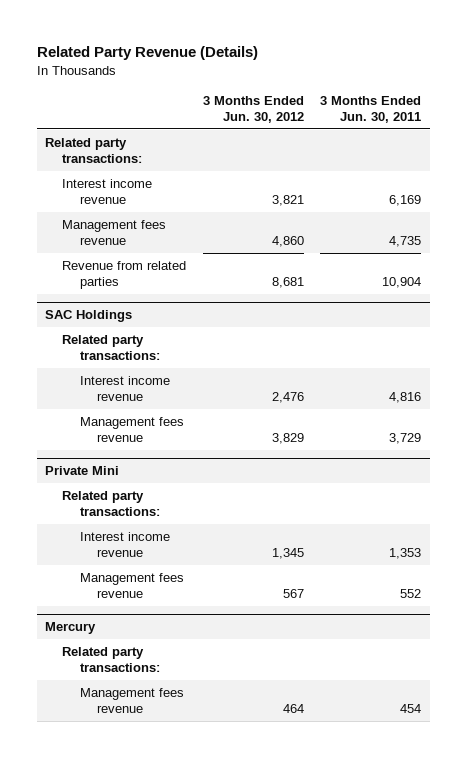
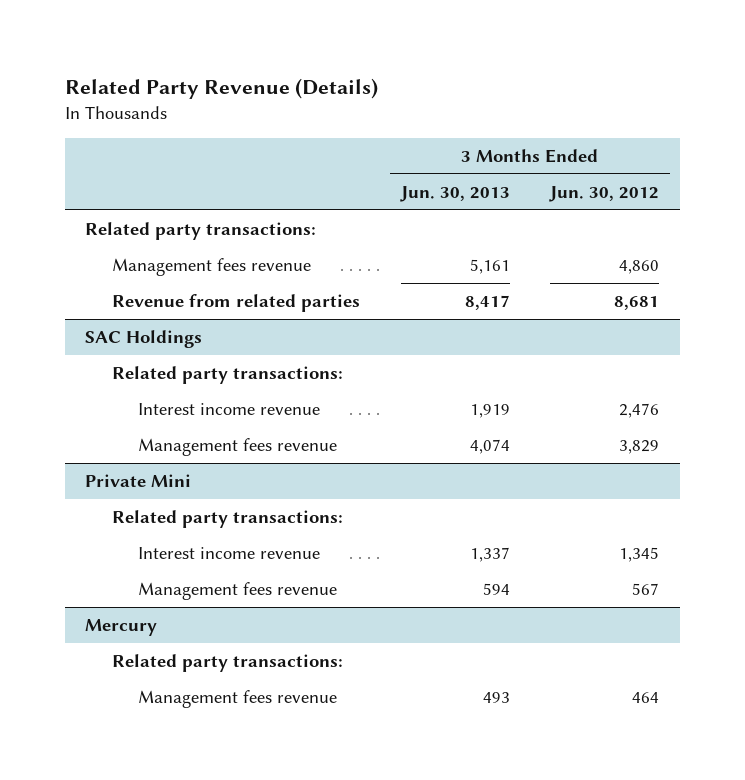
[320,95,422,123] 3 Months Ended Jun. 30, 2011 -> none
none -> [399,185,510,202] Jun. 30, 2013
[62,178,153,205] Interest income revenue -> none

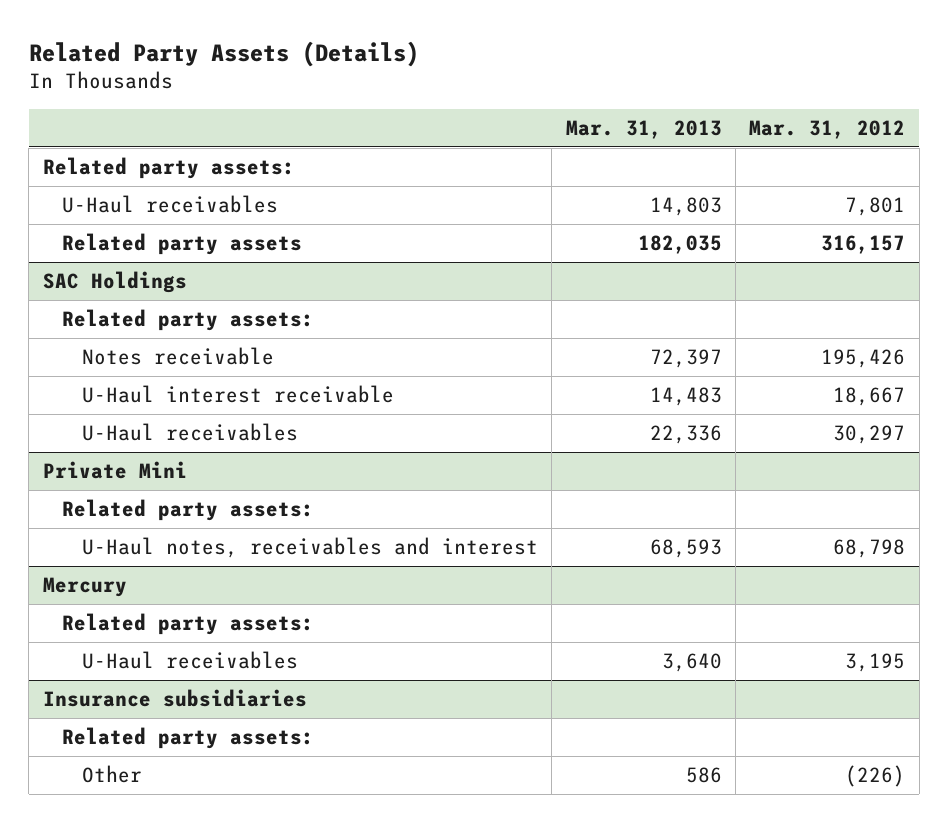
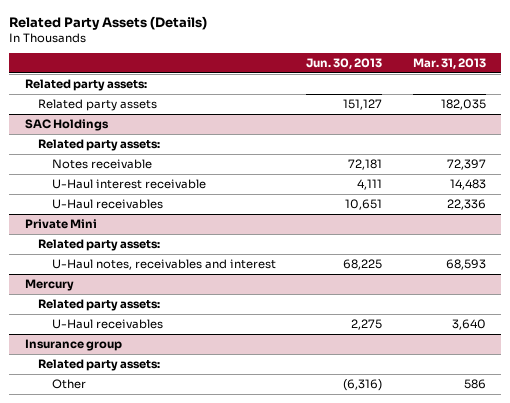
[749,120,906,140] Mar. 31, 2012 -> none
none -> [306,58,383,70] Jun. 30, 2013
[62,195,279,214] U-Haul receivables -> none
[42,689,307,708] Insurance subsidiaries -> none
none -> [24,338,122,351] Insurance group

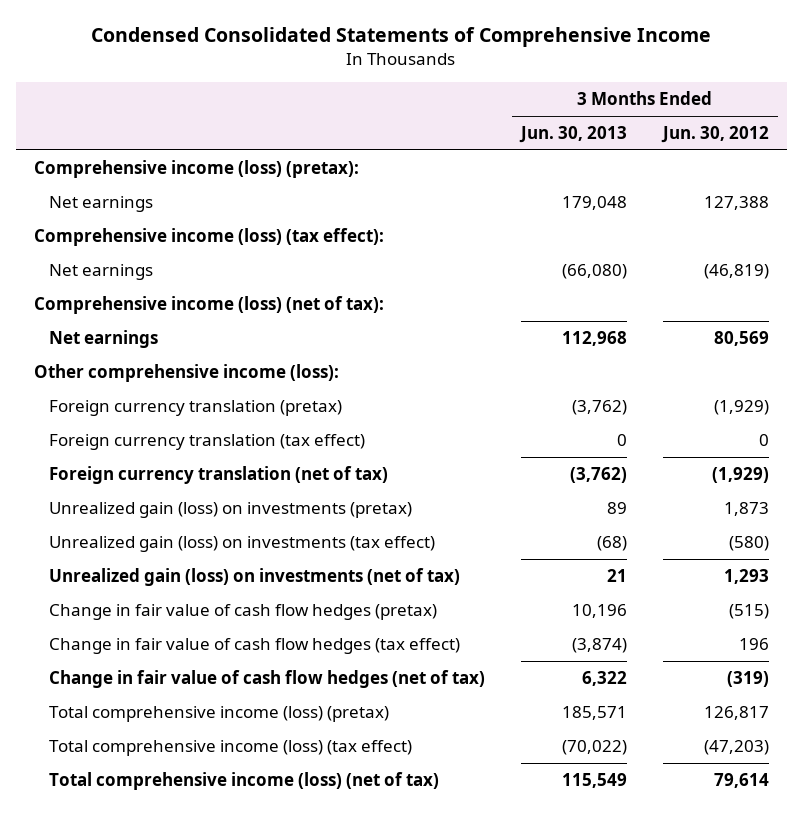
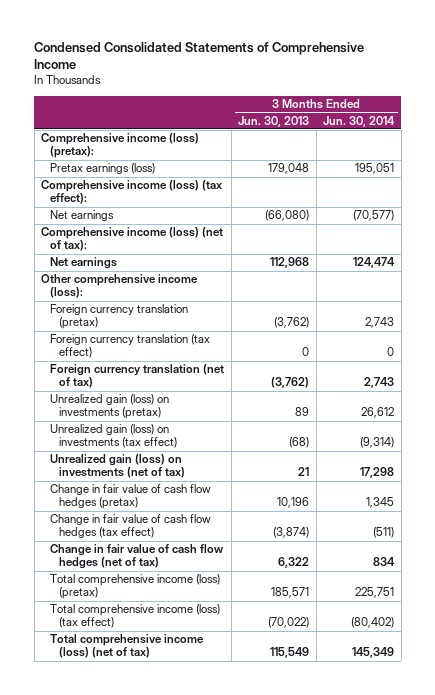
[661,126,770,144] Jun. 30, 2012 -> none
none -> [323,115,396,127] Jun. 30, 2014
[48,195,153,212] Net earnings -> [50,163,156,175] Pretax earnings (loss)

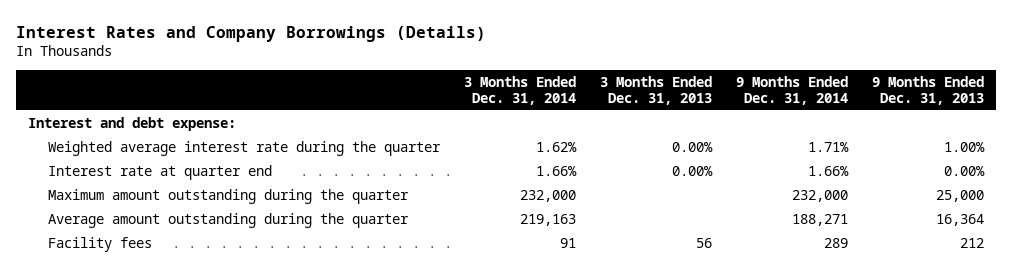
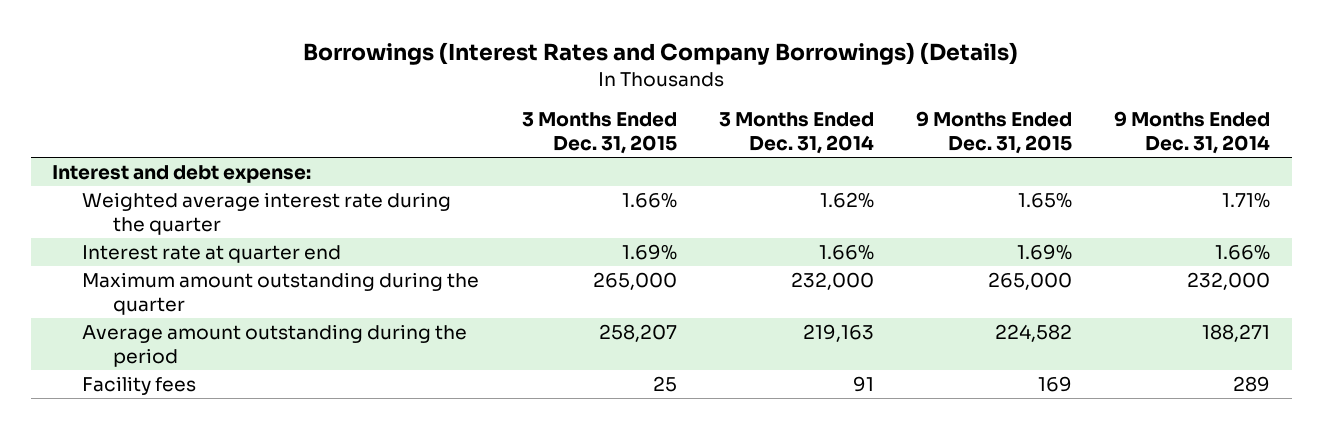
[16,25,487,42] Interest Rates and Company Borrowings (Details) -> [303,42,1019,66] Borrowings (Interest Rates and Company Borrowings) (Details)
[599,75,712,106] 3 Months Ended Dec. 31, 2013 -> none
[872,75,985,106] 9 Months Ended Dec. 31, 2013 -> none
none -> [521,112,677,154] 3 Months Ended Dec. 31, 2015
none -> [916,111,1073,154] 9 Months Ended Dec. 31, 2015
[47,212,409,228] Average amount outstanding during the quarter -> [82,324,468,367] Average amount outstanding during the period

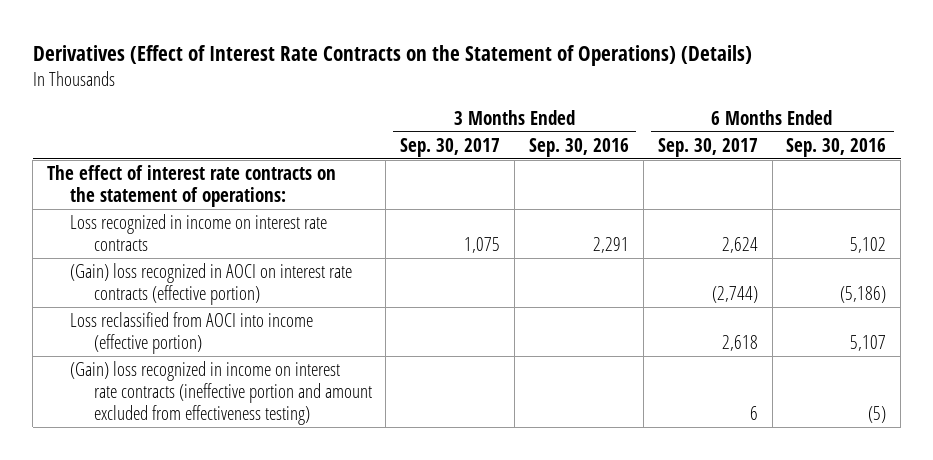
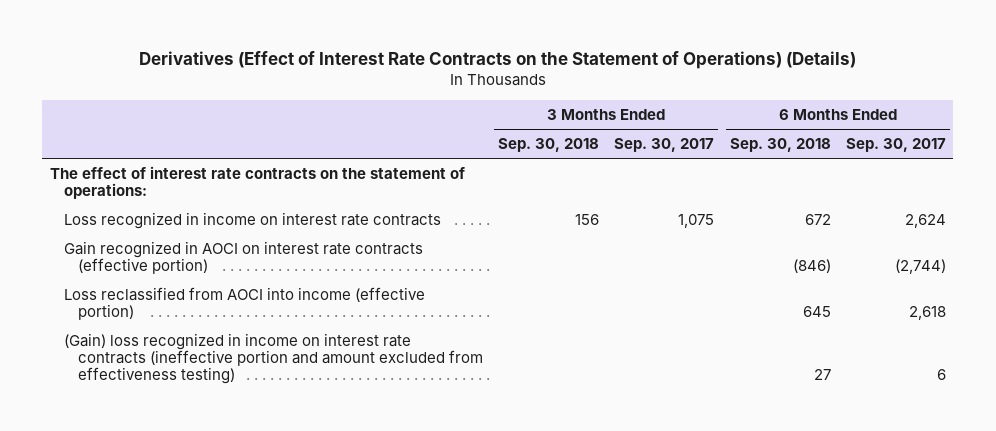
[529,137,630,157] Sep. 30, 2016 -> none
[786,137,887,157] Sep. 30, 2016 -> none
none -> [497,138,599,153] Sep. 30, 2018
none -> [729,138,831,153] Sep. 30, 2018
[70,263,353,305] (Gain) loss recognized in AOCI on interest rate contracts (effective portion) -> [63,240,423,275] Gain recognized in AOCI on interest rate contracts (effective portion)

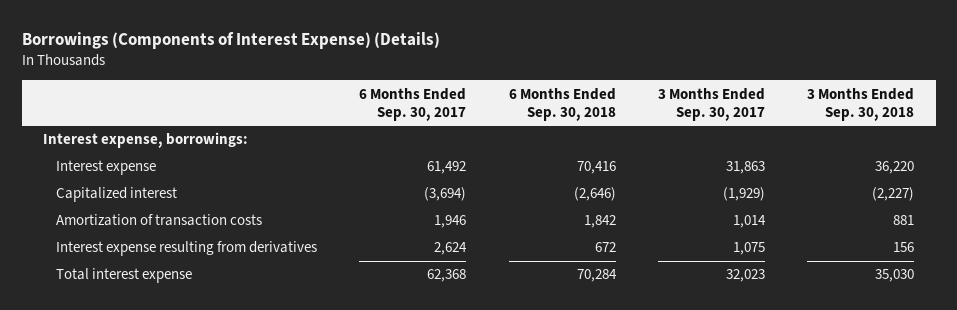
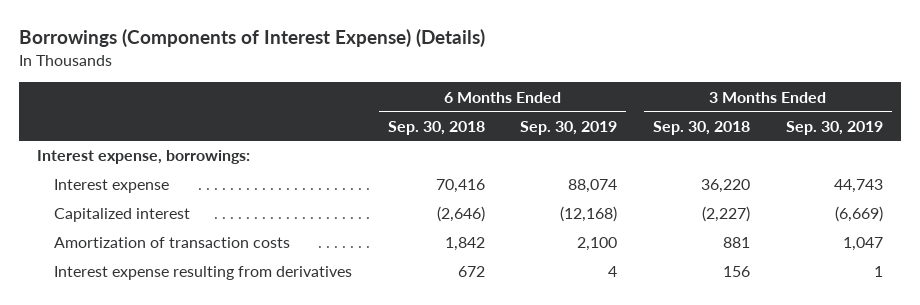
[359,87,467,121] 6 Months Ended Sep. 30, 2017 -> none
[658,87,766,121] 3 Months Ended Sep. 30, 2017 -> none
none -> [520,120,618,135] Sep. 30, 2019
none -> [786,120,884,135] Sep. 30, 2019
[55,268,192,284] Total interest expense -> none

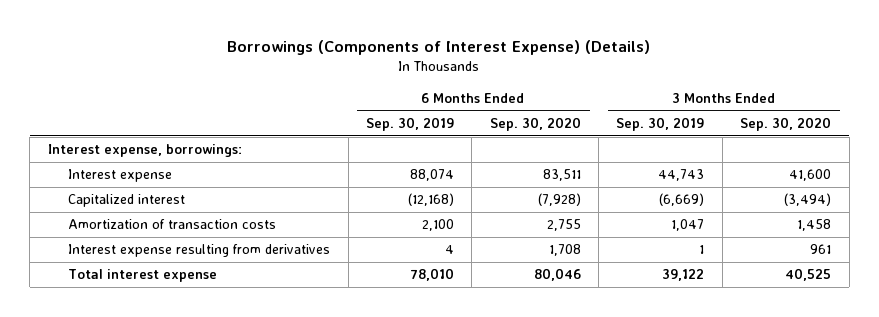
[387,120,485,135] Sep. 30, 2018 -> none
[653,120,751,135] Sep. 30, 2018 -> none
none -> [489,116,581,131] Sep. 30, 2020
none -> [740,116,832,131] Sep. 30, 2020
none -> [68,269,218,283] Total interest expense

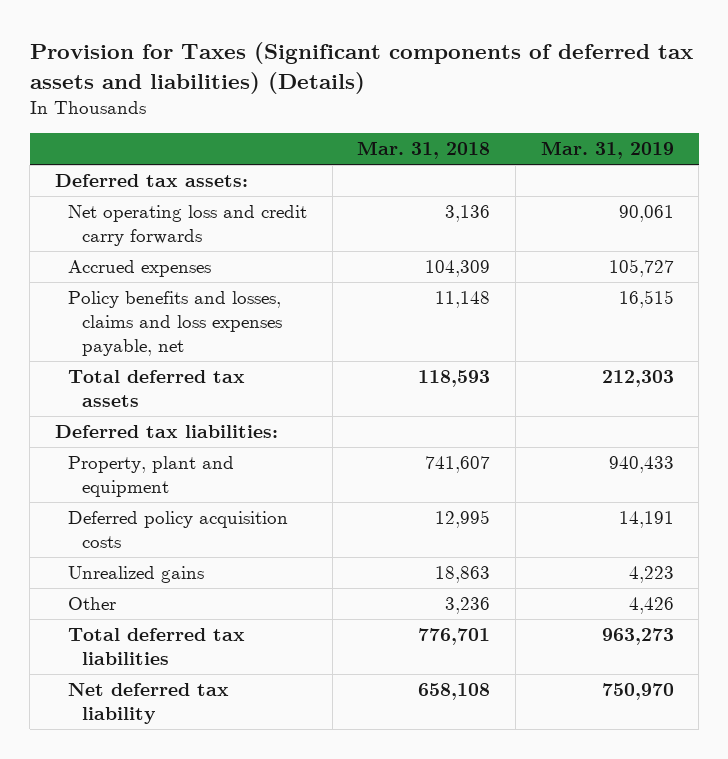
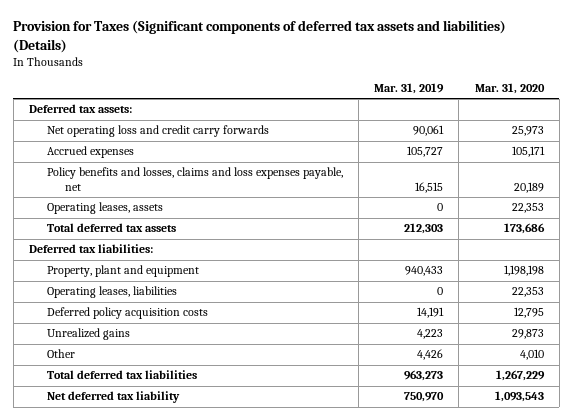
[357,141,491,160] Mar. 31, 2018 -> none
none -> [474,82,545,94] Mar. 31, 2020
none -> [46,202,163,215] Operating leases, assets
none -> [46,286,177,299] Operating leases, liabilities

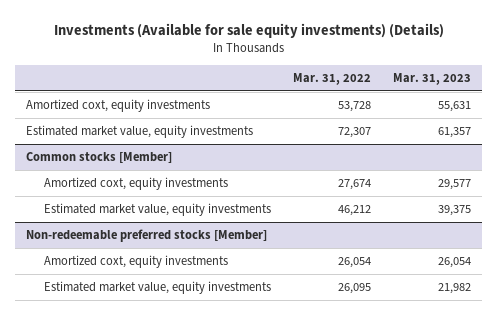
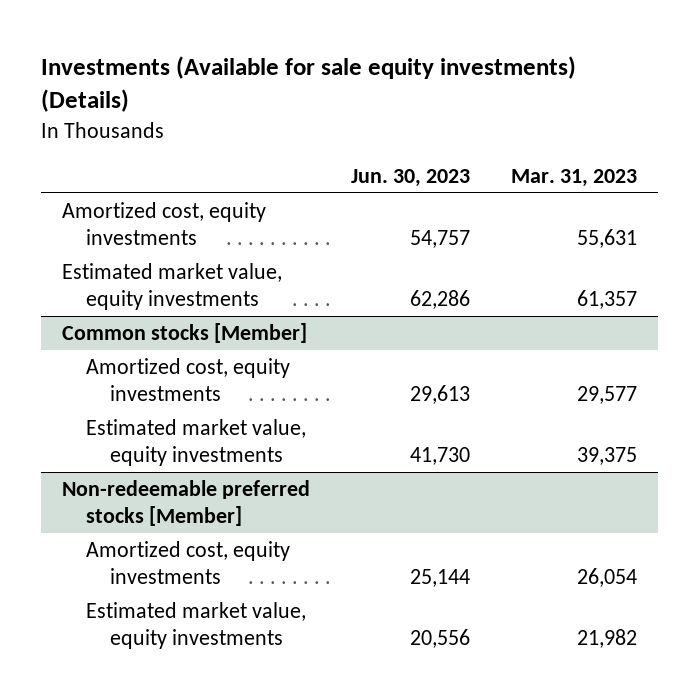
[292,72,371,85] Mar. 31, 2022 -> none
none -> [351,169,471,188] Jun. 30, 2023
[26,99,211,113] Amortized coxt, equity investments -> [62,201,267,245] Amortized cost, equity investments
[43,177,228,191] Amortized coxt, equity investments -> [86,357,291,401] Amortized cost, equity investments
[43,255,228,269] Amortized coxt, equity investments -> [86,540,291,584] Amortized cost, equity investments

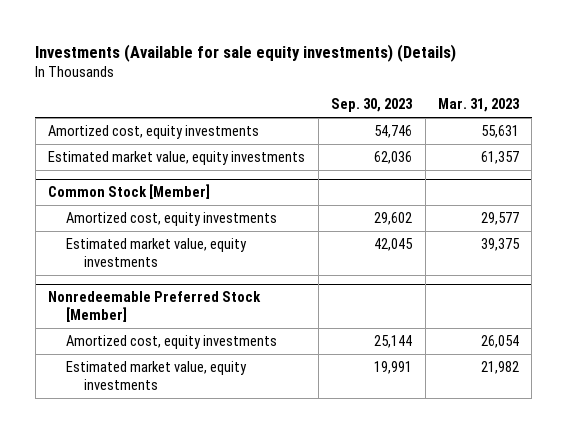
[351,169,471,188] Jun. 30, 2023 -> none
none -> [331,98,414,113] Sep. 30, 2023
[62,322,308,343] Common stocks [Member] -> [48,184,211,200] Common Stock [Member]
[62,479,311,526] Non-redeemable preferred stocks [Member] -> [48,291,262,323] Nonredeemable Preferred Stock [Member]

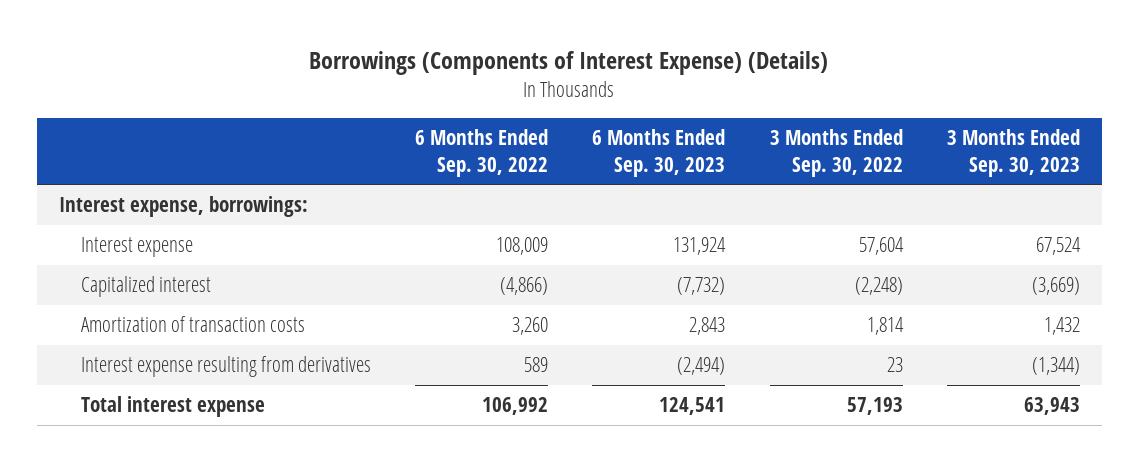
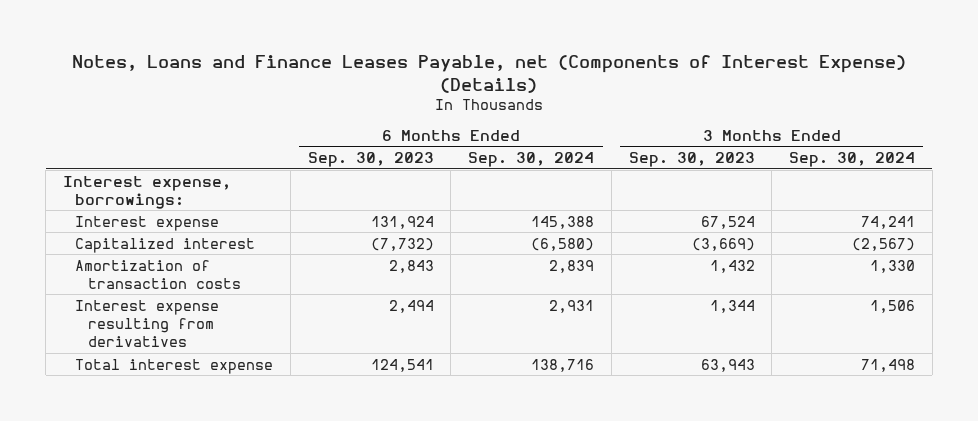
[309,51,829,76] Borrowings (Components of Interest Expense) (Details) -> [71,55,906,93] Notes, Loans and Finance Leases Payable, net (Components of Interest Expense) (Details)
[415,129,549,177] 6 Months Ended Sep. 30, 2022 -> none
[769,129,903,177] 3 Months Ended Sep. 30, 2022 -> none
none -> [468,152,595,168] Sep. 30, 2024
none -> [788,152,915,168] Sep. 30, 2024
[677,357,726,376] (2,494) -> [388,299,434,313] 2,494
[1031,357,1080,376] (1,344) -> [709,299,755,313] 1,344

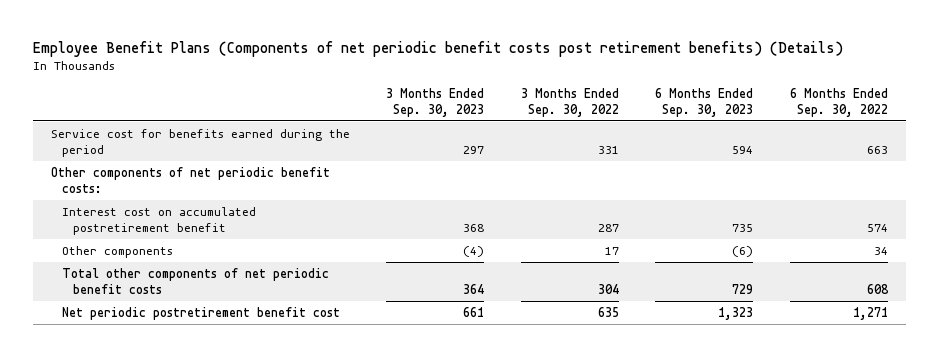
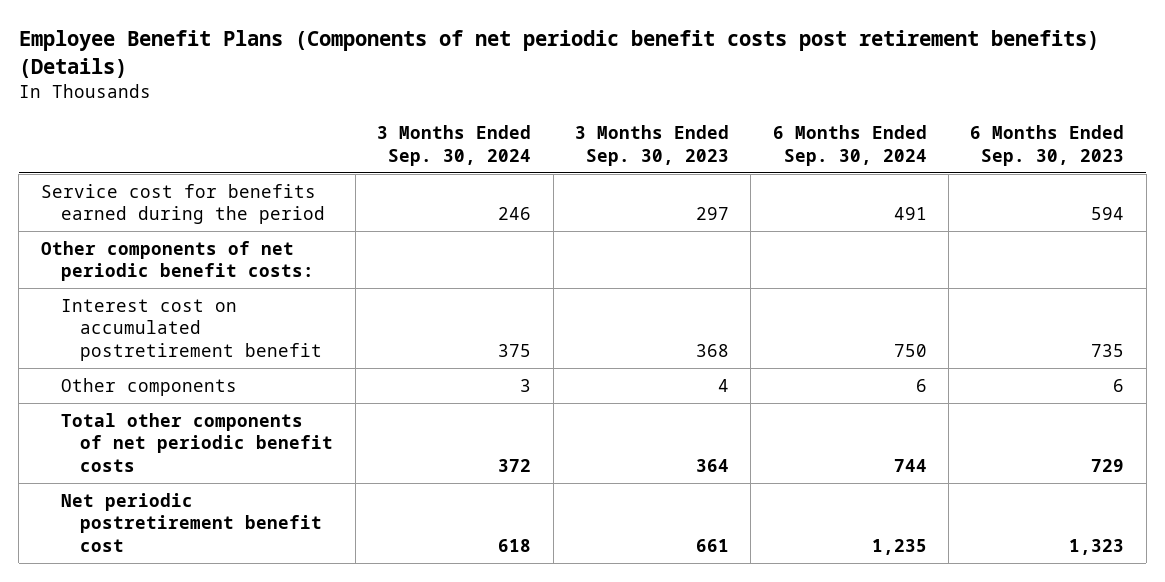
[520,88,619,117] 3 Months Ended Sep. 30, 2022 -> none
[789,88,888,117] 6 Months Ended Sep. 30, 2022 -> none
none -> [377,125,532,166] 3 Months Ended Sep. 30, 2024
none -> [772,125,927,166] 6 Months Ended Sep. 30, 2024
[463,245,485,257] (4) -> [717,378,729,392] 4
[732,245,754,257] (6) -> [1113,378,1125,392] 6

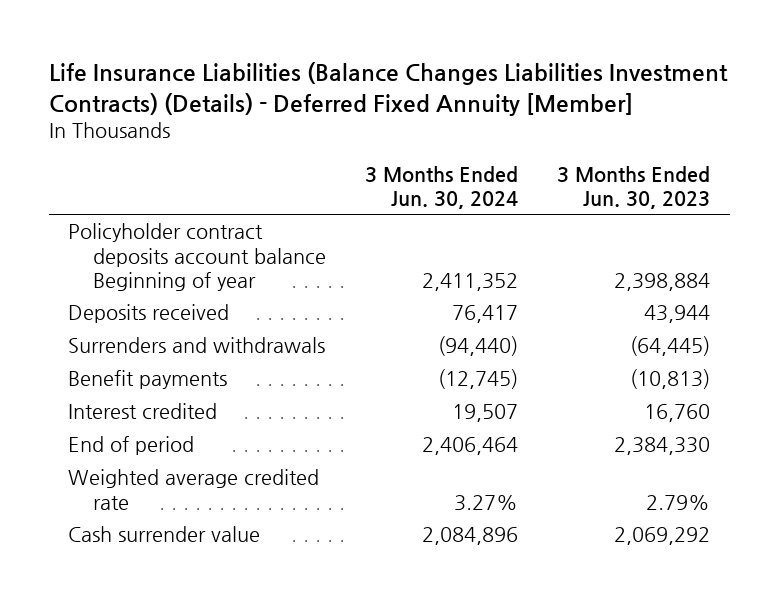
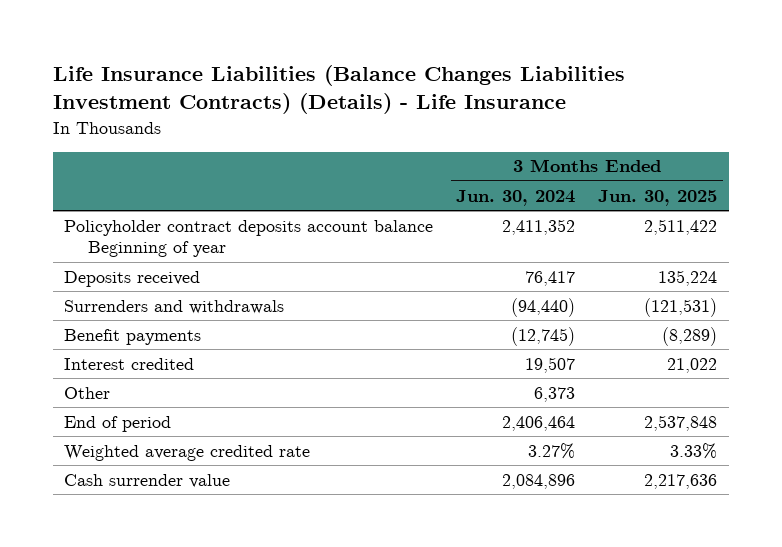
[48,61,728,116] Life Insurance Liabilities (Balance Changes Liabilities Investment Contracts) (Details) - Deferred Fixed Annuity [Member] -> [53,65,626,115] Life Insurance Liabilities (Balance Changes Liabilities Investment Contracts) (Details) - Life Insurance
[557,165,711,209] 3 Months Ended Jun. 30, 2023 -> none
none -> [598,189,718,206] Jun. 30, 2025
none -> [64,386,111,399] Other

